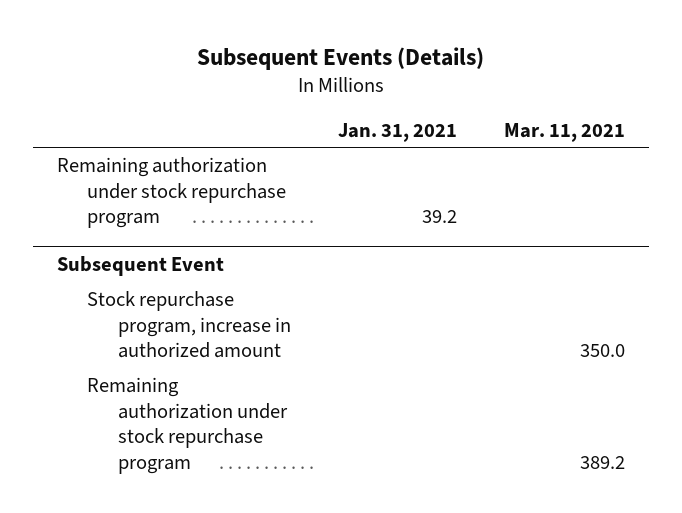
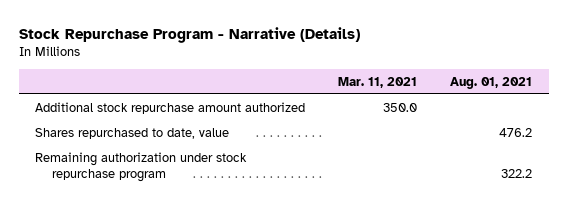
[197,46,485,70] Subsequent Events (Details) -> [18,26,360,43] Stock Repurchase Program - Narrative (Details)
[338,122,458,142] Jan. 31, 2021 -> none
none -> [450,76,533,89] Aug. 01, 2021
none -> [35,101,306,114] Additional stock repurchase amount authorized
none -> [35,127,230,139] Shares repurchased to date, value
[56,255,224,276] Subsequent Event -> none
[87,291,291,359] Stock repurchase program, increase in authorized amount -> none
[87,377,288,474] Remaining authorization under stock repurchase program -> none

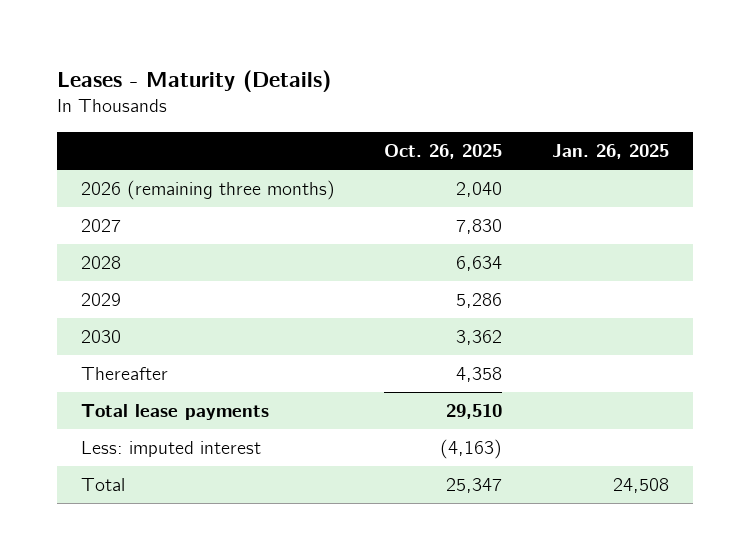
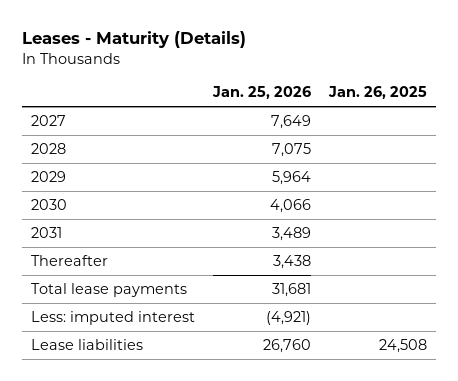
[384,144,503,160] Oct. 26, 2025 -> none
none -> [211,86,311,100] Jan. 25, 2026
[81,180,336,201] 2026 (remaining three months) -> none
none -> [30,227,62,239] 2031
[81,478,126,492] Total -> [30,339,143,351] Lease liabilities

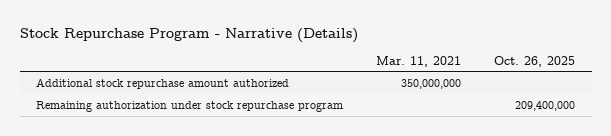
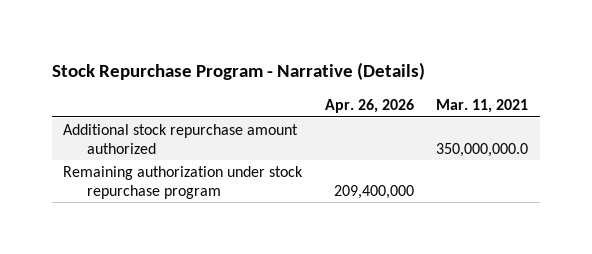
[494,55,576,67] Oct. 26, 2025 -> none
none -> [324,99,414,114] Apr. 26, 2026
[401,78,462,89] 350,000,000 -> [436,142,529,157] 350,000,000.0

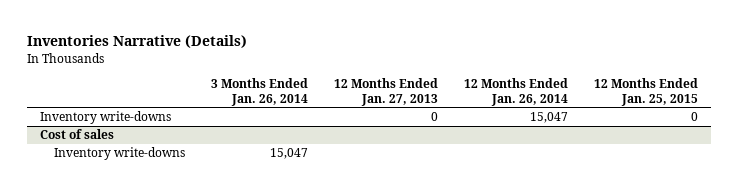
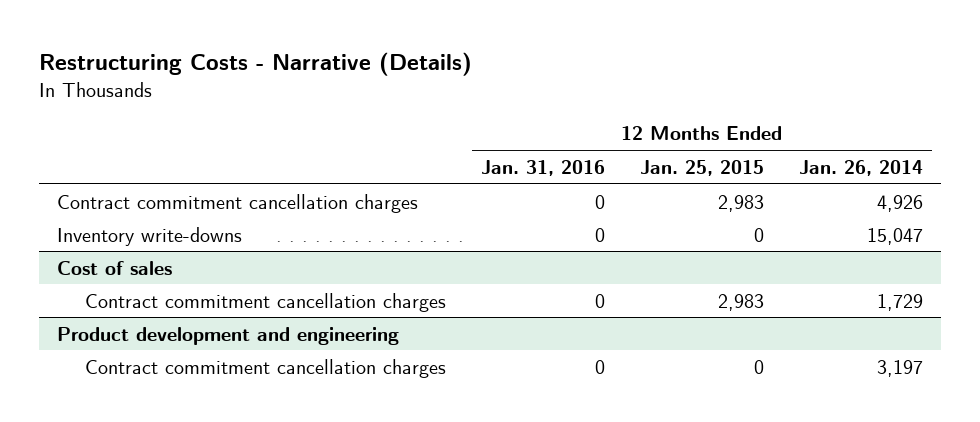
[27,35,248,49] Inventories Narrative (Details) -> [39,52,473,77] Restructuring Costs - Narrative (Details)
[210,78,308,106] 3 Months Ended Jan. 26, 2014 -> none
[333,78,438,106] 12 Months Ended Jan. 27, 2013 -> none
none -> [481,159,606,176] Jan. 31, 2016
none -> [56,193,418,213] Contract commitment cancellation charges
[53,147,185,161] Inventory write-downs -> none
none -> [84,292,446,312] Contract commitment cancellation charges
none -> [56,326,399,345] Product development and engineering
none -> [84,358,446,378] Contract commitment cancellation charges

